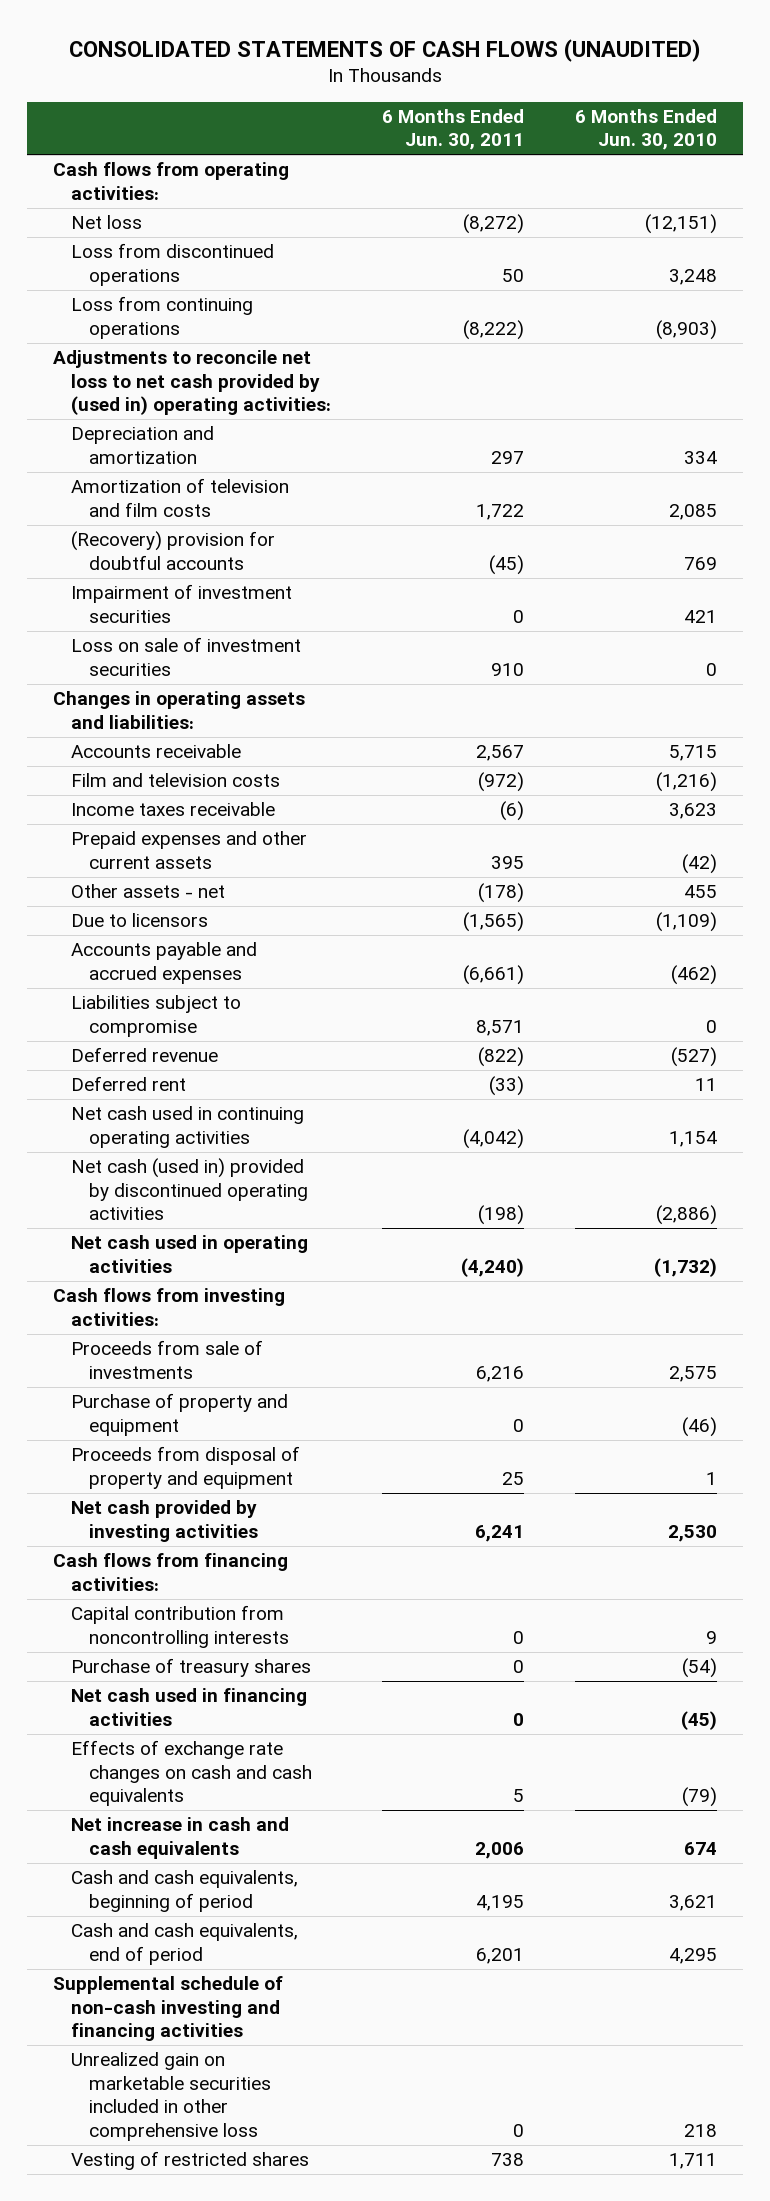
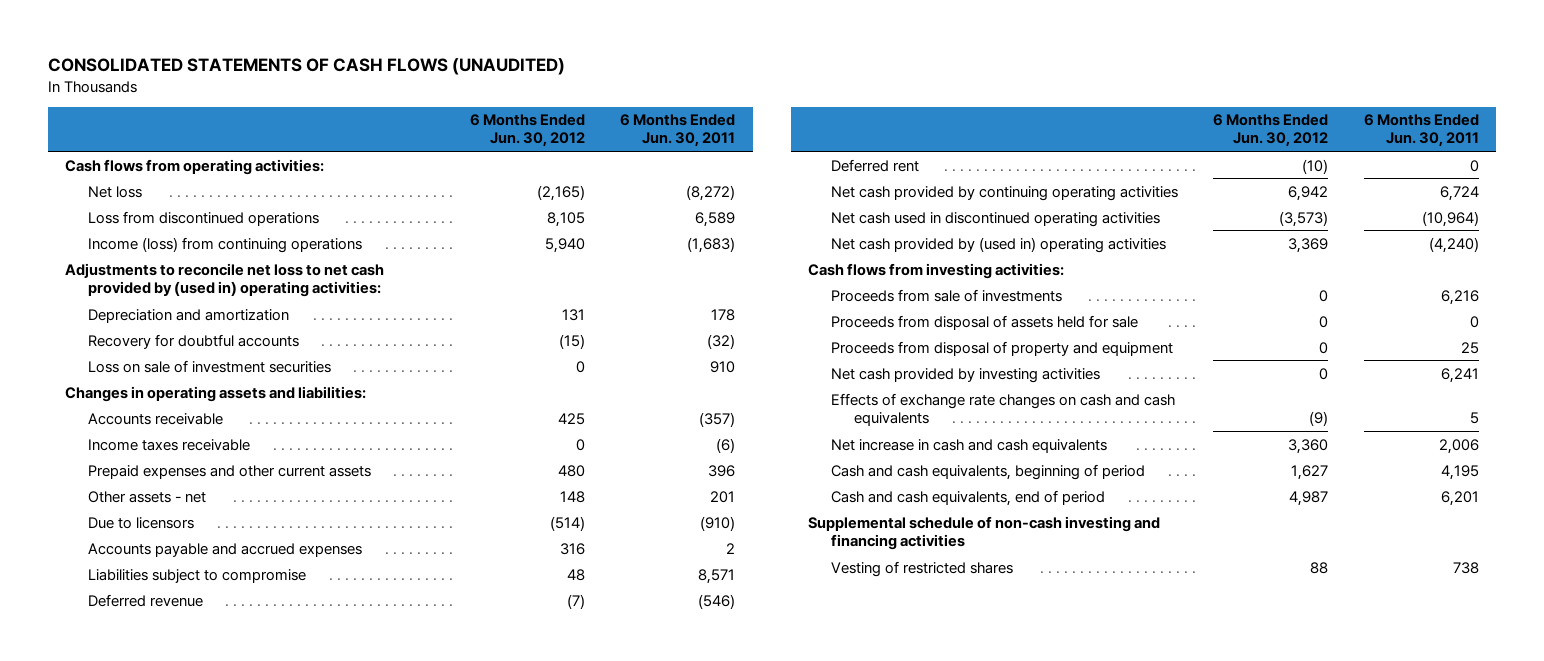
[575,108,718,151] 6 Months Ended Jun. 30, 2010 -> none
none -> [470,114,586,148] 6 Months Ended Jun. 30, 2012
[501,268,524,282] 50 -> [695,211,736,227] 6,589
[70,296,253,339] Loss from continuing operations -> [88,236,363,253] Income (loss) from continuing operations
[462,319,524,340] (8,222) -> [687,236,736,253] (1,683)
[70,478,289,517] Amortization of television and film costs -> none
[70,584,292,623] Impairment of investment securities -> none
[490,450,524,464] 297 -> [711,308,736,321] 178
[70,531,275,570] (Recovery) provision for doubtful accounts -> [88,333,300,349] Recovery for doubtful accounts
[488,554,524,575] (45) -> [707,333,736,349] (32)
[70,773,280,788] Film and television costs -> none
[475,745,524,762] 2,567 -> [699,411,736,427] (357)
[490,855,524,869] 395 -> [708,464,736,477] 396
[477,883,524,904] (178) -> [710,490,736,503] 201
[462,912,524,933] (1,565) -> [700,515,736,531] (910)
[462,964,524,985] (6,661) -> [726,542,736,554] 2
[477,1047,524,1068] (822) -> [698,593,736,609] (546)
[488,1076,524,1097] (33) -> [1469,159,1479,172] 0
[70,1106,304,1148] Net cash used in continuing operating activities -> [831,185,1179,201] Net cash provided by continuing operating activities
[462,1128,524,1149] (4,042) -> [1439,185,1479,201] 6,724
[70,1158,308,1221] Net cash (used in) provided by discontinued operating activities -> [831,211,1161,227] Net cash used in discontinued operating activities
[477,1205,524,1226] (198) -> [1421,210,1479,227] (10,964)
[70,1235,308,1273] Net cash used in operating activities -> [831,236,1167,253] Net cash provided by (used in) operating activities
[70,1393,288,1436] Purchase of property and equipment -> none
none -> [831,314,1139,330] Proceeds from disposal of assets held for sale
[52,1553,288,1591] Cash flows from financing activities: -> none
[70,1605,289,1648] Capital contribution from noncontrolling interests -> none
[70,1658,311,1678] Purchase of treasury shares -> none
[70,1688,307,1726] Net cash used in financing activities -> none
[70,2052,271,2141] Unrealized gain on marketable securities included in other comprehensive loss -> none

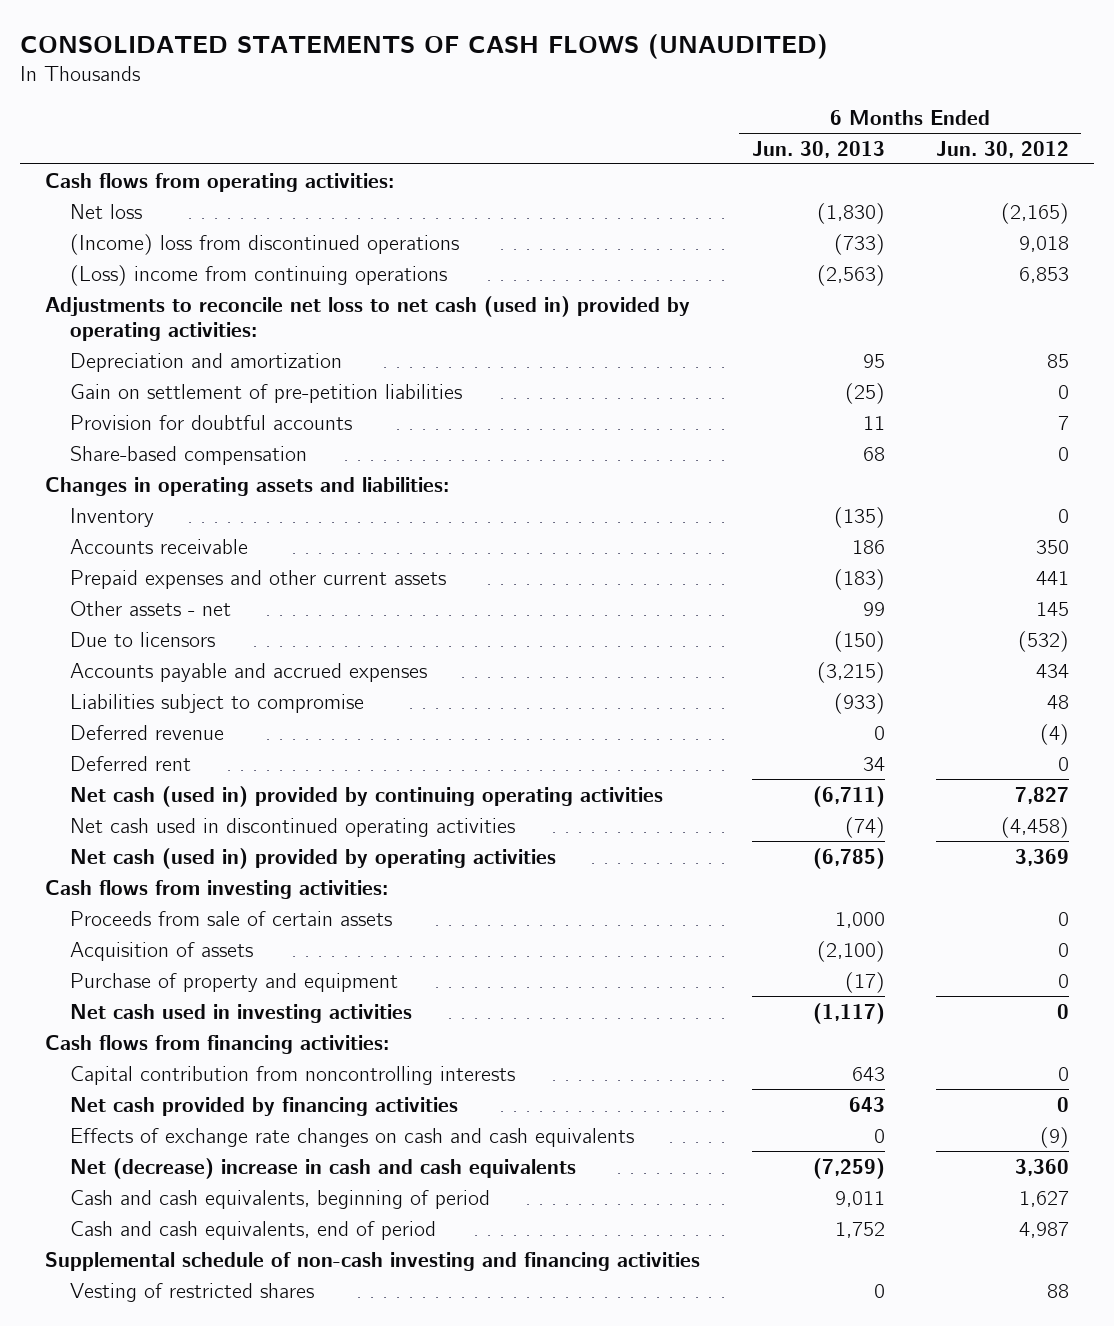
[620,114,736,148] 6 Months Ended Jun. 30, 2011 -> none
none -> [751,140,885,158] Jun. 30, 2013
[88,359,332,373] Loss on sale of investment securities -> none
[88,210,320,226] Loss from discontinued operations -> [69,233,459,255] (Income) loss from discontinued operations
[547,211,586,227] 8,105 -> [1018,235,1069,252] 9,018
[88,236,363,253] Income (loss) from continuing operations -> [69,264,447,286] (Loss) income from continuing operations
[545,237,586,253] 5,940 -> [1018,266,1069,283] 6,853
[65,262,385,297] Adjustments to reconcile net loss to net cash provided by (used in) operating activities: -> [45,295,691,341] Adjustments to reconcile net loss to net cash (used in) provided by operating activities:
[562,308,586,321] 131 -> [1046,353,1069,368] 85
none -> [69,383,462,403] Gain on settlement of pre-petition liabilities
[88,333,300,349] Recovery for doubtful accounts -> [69,414,352,430] Provision for doubtful accounts
[559,333,586,349] (15) -> [1057,415,1069,430] 7
none -> [69,445,307,465] Share-based compensation
[88,438,251,451] Income taxes receivable -> none
none -> [69,507,154,527] Inventory
[558,412,586,425] 425 -> [1035,539,1069,554] 350
[558,464,586,477] 480 -> [1035,570,1069,585] 441
[560,490,586,503] 148 -> [1035,601,1069,616] 145
[550,515,586,531] (514) -> [1017,630,1069,652] (532)
[560,542,586,555] 316 -> [1035,663,1069,678] 434
[567,593,586,609] (7) -> [1039,723,1069,745] (4)
[1302,158,1329,174] (10) -> [1057,756,1069,771] 0
[831,185,1179,201] Net cash provided by continuing operating activities -> [69,785,663,807] Net cash (used in) provided by continuing operating activities
[1288,185,1329,201] 6,942 -> [1014,786,1069,804] 7,827
[1279,210,1329,227] (3,573) -> [1000,816,1069,838] (4,458)
[831,236,1167,253] Net cash provided by (used in) operating activities -> [69,847,556,869] Net cash (used in) provided by operating activities
[831,314,1139,330] Proceeds from disposal of assets held for sale -> none
[831,288,1063,302] Proceeds from sale of investments -> [69,910,392,926] Proceeds from sale of certain assets
none -> [69,941,253,961] Acquisition of assets
[831,340,1174,356] Proceeds from disposal of property and equipment -> [69,972,398,992] Purchase of property and equipment
[831,367,1101,383] Net cash provided by investing activities -> [69,1003,412,1023] Net cash used in investing activities
none -> [45,1034,390,1054] Cash flows from financing activities:
none -> [69,1065,515,1085] Capital contribution from noncontrolling interests
none -> [69,1096,458,1116] Net cash provided by financing activities
[831,438,1108,453] Net increase in cash and cash equivalents -> [69,1157,576,1179] Net (decrease) increase in cash and cash equivalents

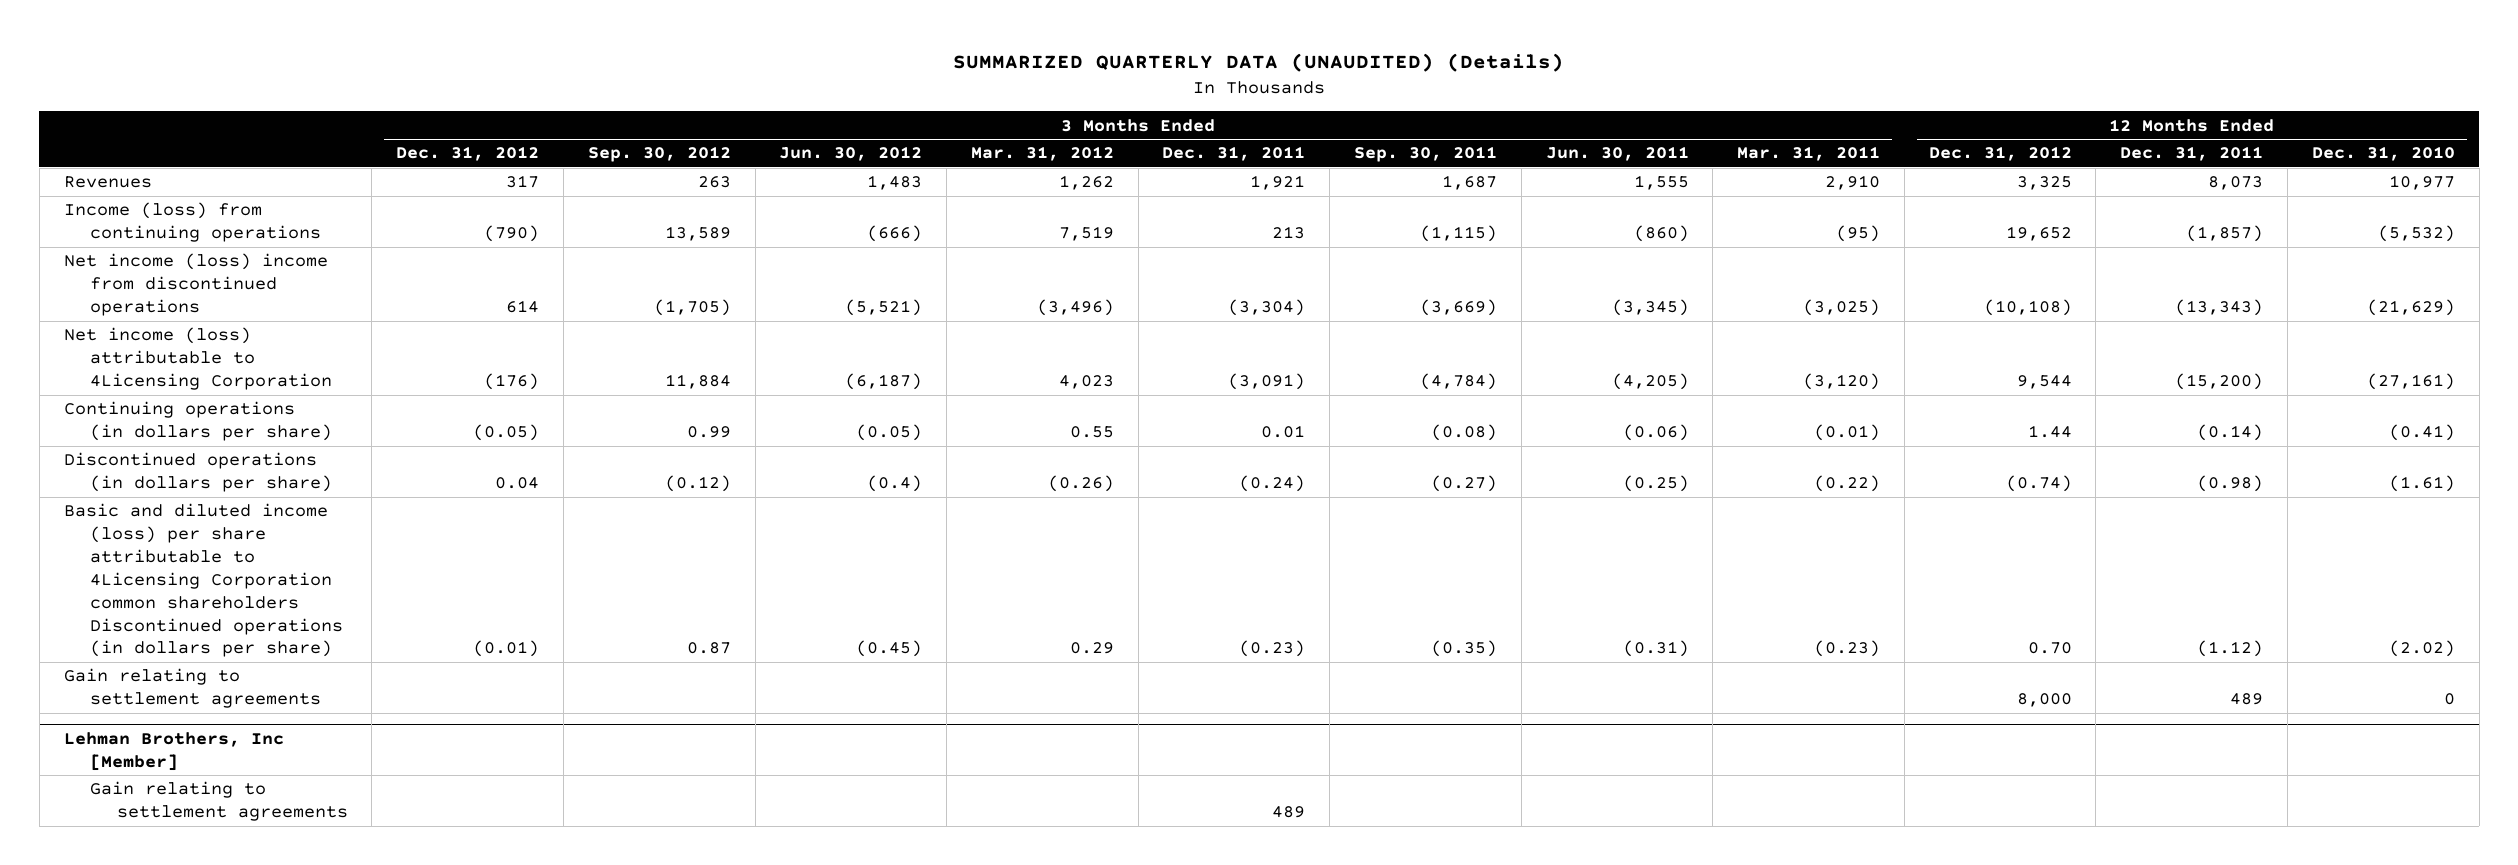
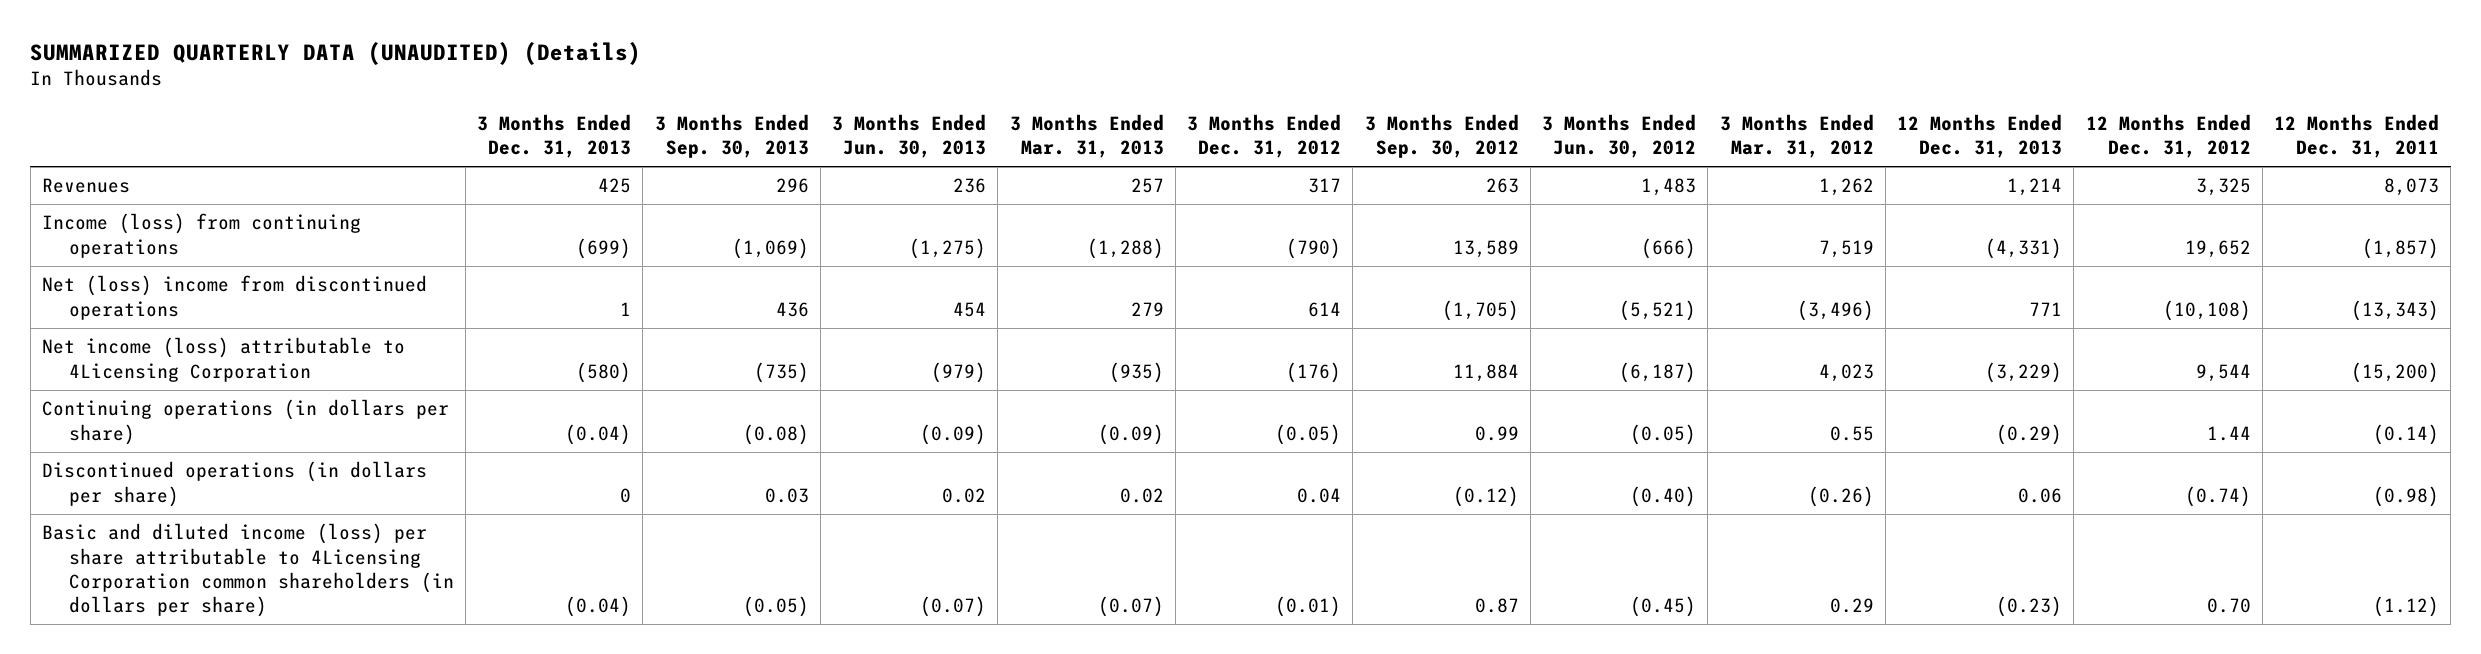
[1162,146,1306,162] Dec. 31, 2011 -> none
[1353,146,1497,163] Sep. 30, 2011 -> none
[1545,146,1689,162] Jun. 30, 2011 -> none
[1737,146,1881,162] Mar. 31, 2011 -> none
[2311,146,2455,162] Dec. 31, 2010 -> none
none -> [477,113,632,159] 3 Months Ended Dec. 31, 2013
none -> [654,113,809,159] 3 Months Ended Sep. 30, 2013
none -> [832,113,987,159] 3 Months Ended Jun. 30, 2013
none -> [1009,113,1164,159] 3 Months Ended Mar. 31, 2013
none -> [1897,113,2063,159] 12 Months Ended Dec. 31, 2013
[63,253,328,317] Net income (loss) income from discontinued operations -> [42,275,428,320] Net (loss) income from discontinued operations
[63,668,322,709] Gain relating to settlement agreements -> none
[63,731,284,771] Lehman Brothers, Inc [Member] -> none
[90,781,348,822] Gain relating to settlement agreements -> none
[867,475,923,493] (0.4) -> [1630,485,1697,507] (0.40)
[63,503,344,658] Basic and diluted income (loss) per share attributable to 4Licensing Corporation common shareholders Discontinued operations (in dollars per share) -> [42,523,454,618] Basic and diluted income (loss) per share attributable to 4Licensing Corporation common shareholders (in dollars per share)

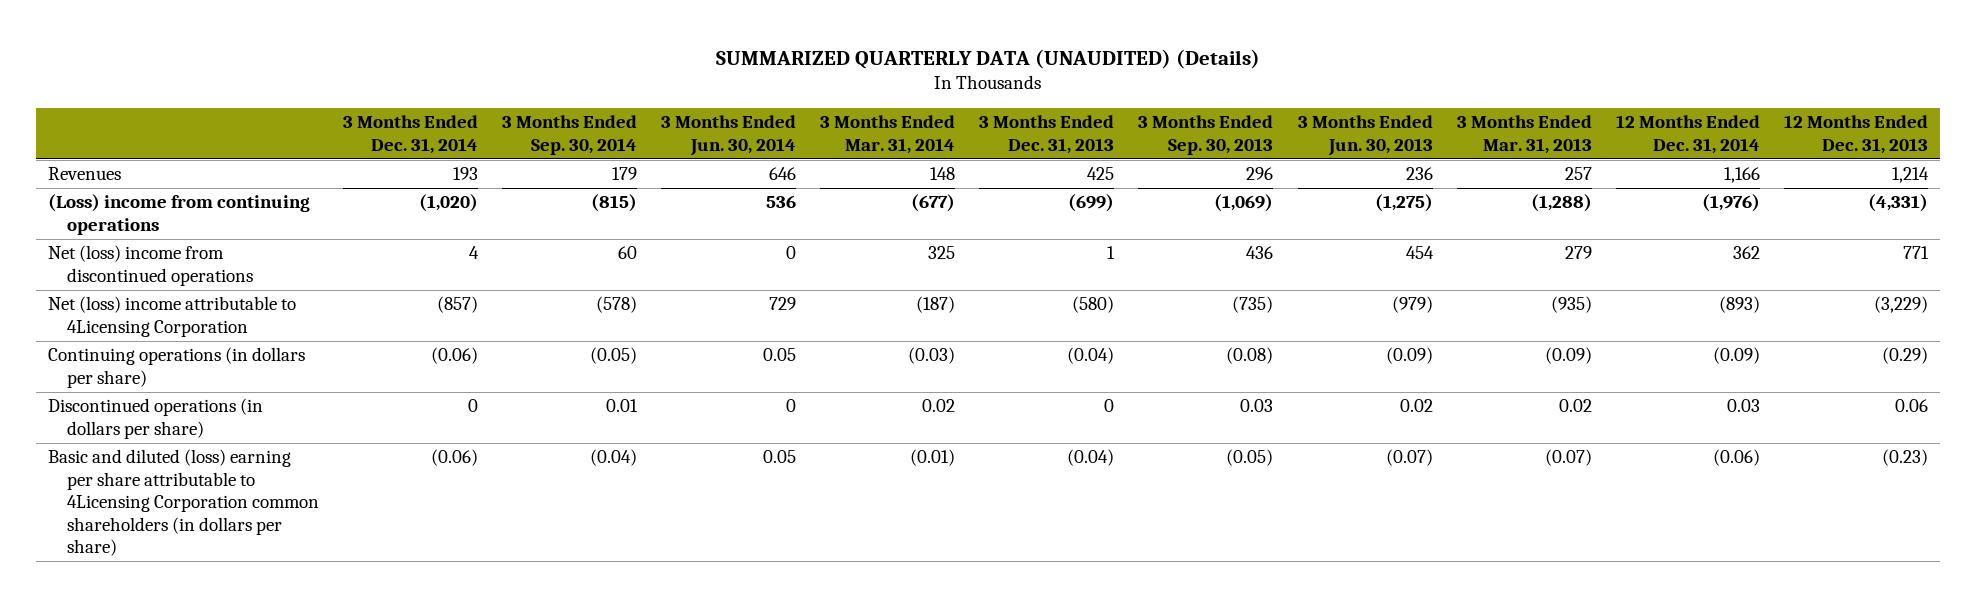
[1187,113,1342,159] 3 Months Ended Dec. 31, 2012 -> none
[1364,113,1519,159] 3 Months Ended Sep. 30, 2012 -> none
[1542,113,1697,159] 3 Months Ended Jun. 30, 2012 -> none
[1719,113,1874,159] 3 Months Ended Mar. 31, 2012 -> none
[2085,113,2251,159] 12 Months Ended Dec. 31, 2012 -> none
[2274,113,2440,159] 12 Months Ended Dec. 31, 2011 -> none
none -> [342,115,478,154] 3 Months Ended Dec. 31, 2014
none -> [501,115,637,155] 3 Months Ended Sep. 30, 2014
none -> [661,115,797,156] 3 Months Ended Jun. 30, 2014
none -> [820,115,956,154] 3 Months Ended Mar. 31, 2014
none -> [1615,115,1760,154] 12 Months Ended Dec. 31, 2014
[42,213,362,258] Income (loss) from continuing operations -> [48,194,311,235] (Loss) income from continuing operations
[42,337,406,382] Net income (loss) attributable to 4Licensing Corporation -> [48,296,297,337] Net (loss) income attributable to 4Licensing Corporation
[42,523,454,618] Basic and diluted income (loss) per share attributable to 4Licensing Corporation common shareholders (in dollars per share) -> [48,449,319,557] Basic and diluted (loss) earning per share attributable to 4Licensing Corporation common shareholders (in dollars per share)

